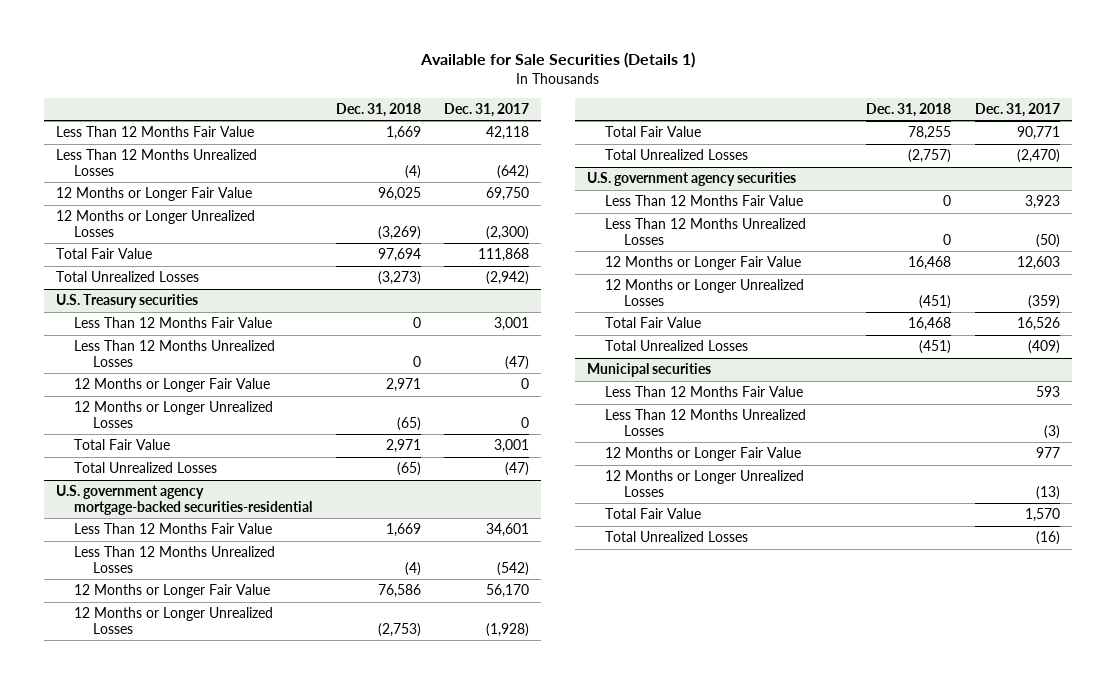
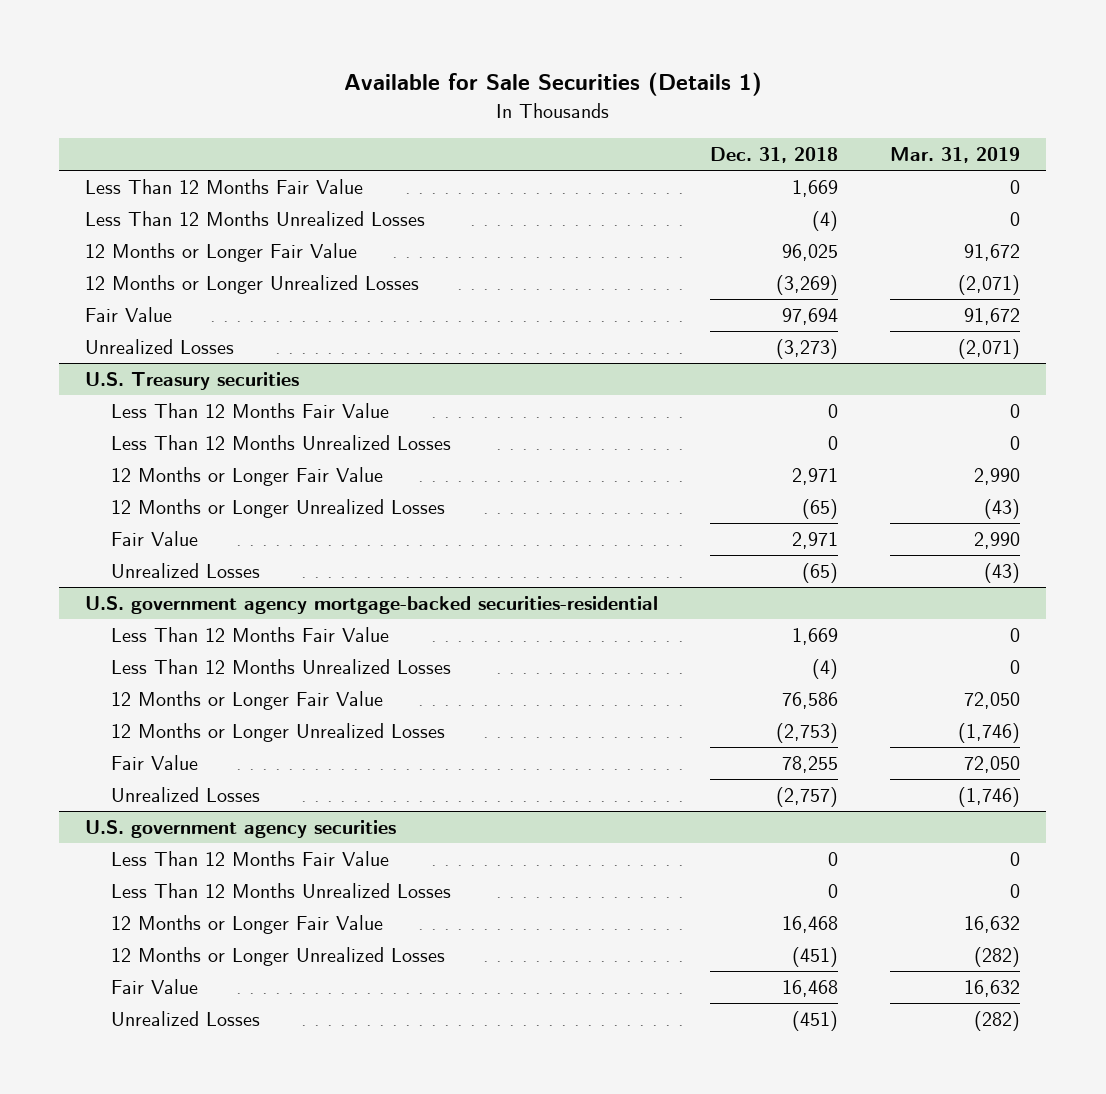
[444,102,530,117] Dec. 31, 2017 -> none
none -> [890,146,1021,163] Mar. 31, 2019
[55,248,152,260] Total Fair Value -> [85,307,173,323] Fair Value
[55,271,199,283] Total Unrealized Losses -> [85,339,235,355] Unrealized Losses
[74,439,171,451] Total Fair Value -> [111,531,199,547] Fair Value
[74,462,218,474] Total Unrealized Losses -> [111,563,261,579] Unrealized Losses
[605,126,702,138] Total Fair Value -> [111,755,199,771] Fair Value
[605,149,749,161] Total Unrealized Losses -> [111,787,261,803] Unrealized Losses
[586,363,711,378] Municipal securities -> none
[605,386,804,398] Less Than 12 Months Fair Value -> none
[605,409,807,437] Less Than 12 Months Unrealized Losses -> none
[605,447,802,462] 12 Months or Longer Fair Value -> none
[605,470,805,498] 12 Months or Longer Unrealized Losses -> none
[605,508,702,520] Total Fair Value -> none
[605,531,749,543] Total Unrealized Losses -> none
[605,317,702,329] Total Fair Value -> [111,979,199,995] Fair Value
[605,340,749,352] Total Unrealized Losses -> [111,1011,261,1027] Unrealized Losses

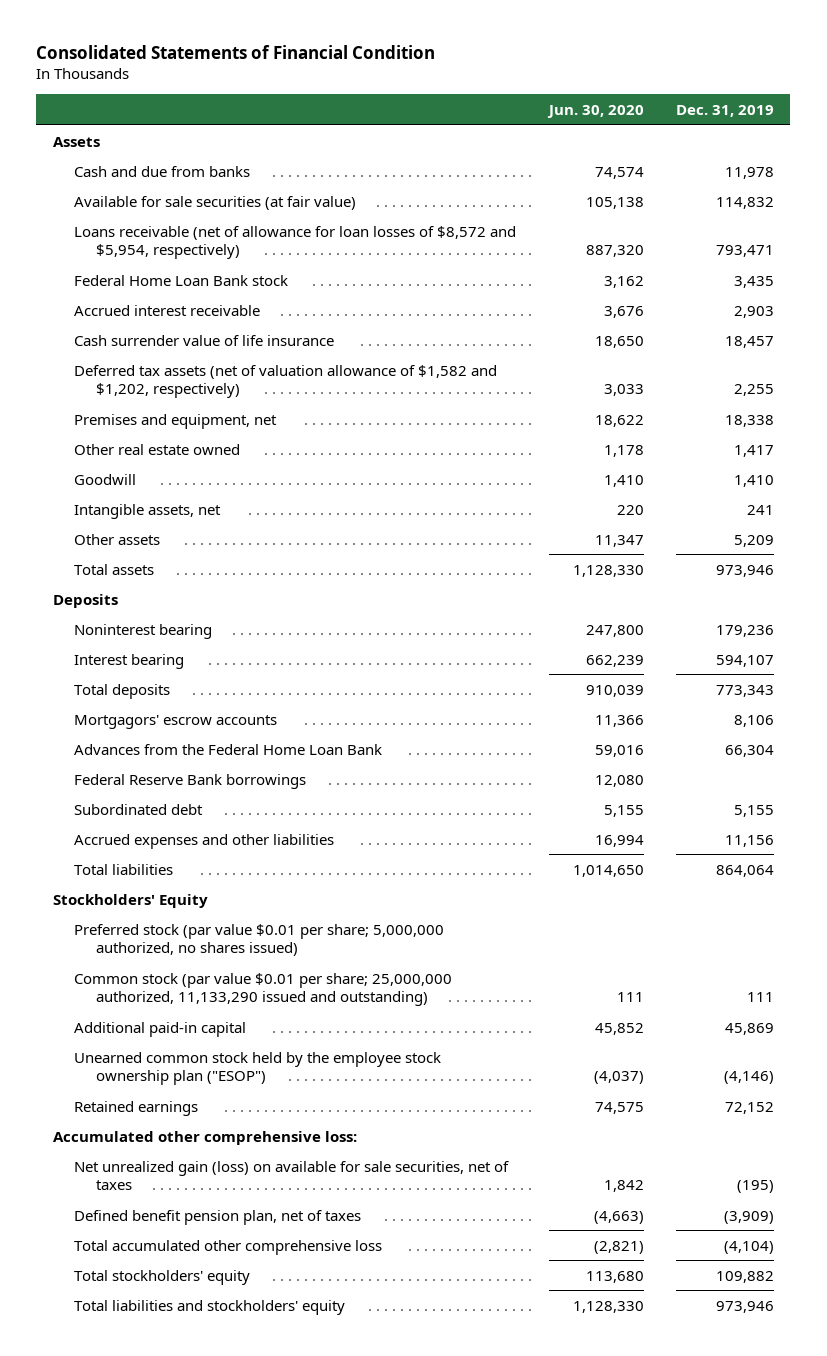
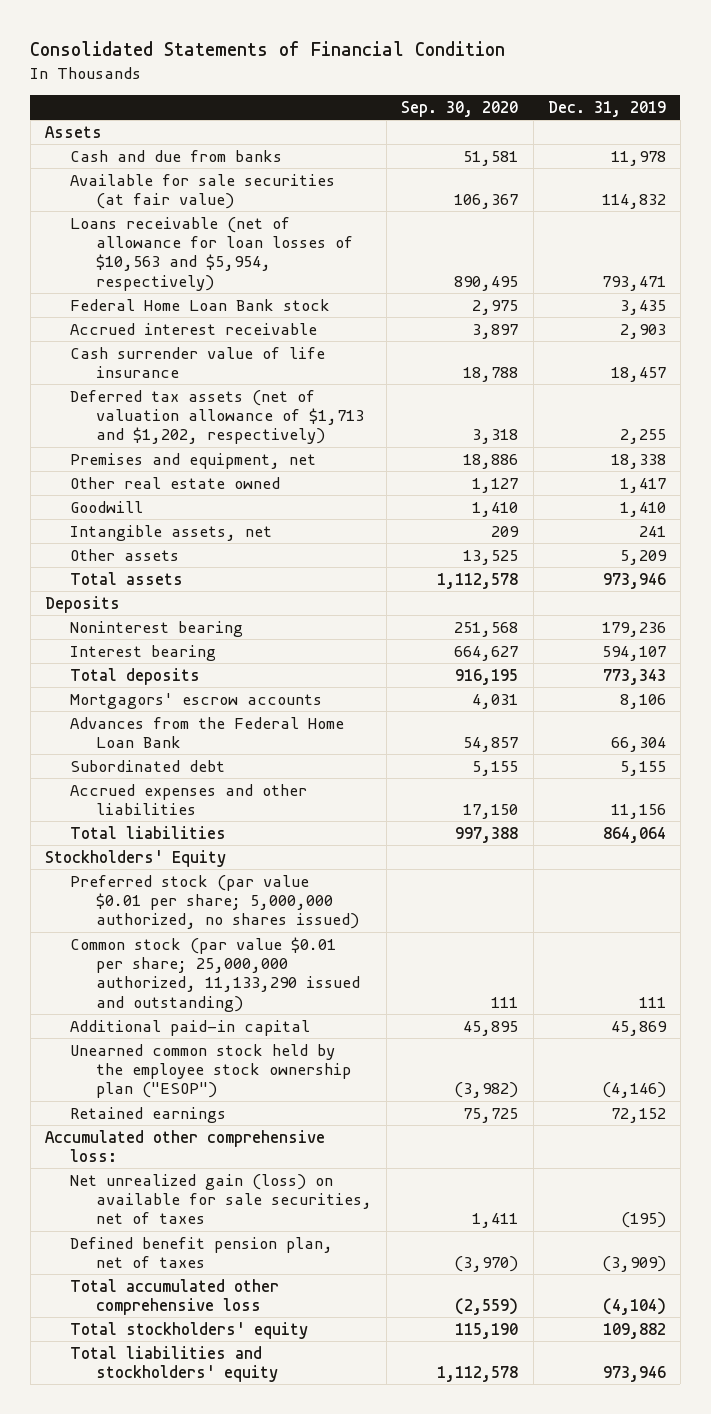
[546,104,644,118] Jun. 30, 2020 -> none
none -> [401,100,519,117] Sep. 30, 2020
[74,225,517,260] Loans receivable (net of allowance for loan losses of $8,572 and $5,954, respectively) -> [70,216,354,291] Loans receivable (net of allowance for loan losses of $10,563 and $5,954, respectively)
[74,364,498,399] Deferred tax assets (net of valuation allowance of $1,582 and $1,202, respectively) -> [70,389,365,445] Deferred tax assets (net of valuation allowance of $1,713 and $1,202, respectively)
[74,773,307,789] Federal Reserve Bank borrowings -> none

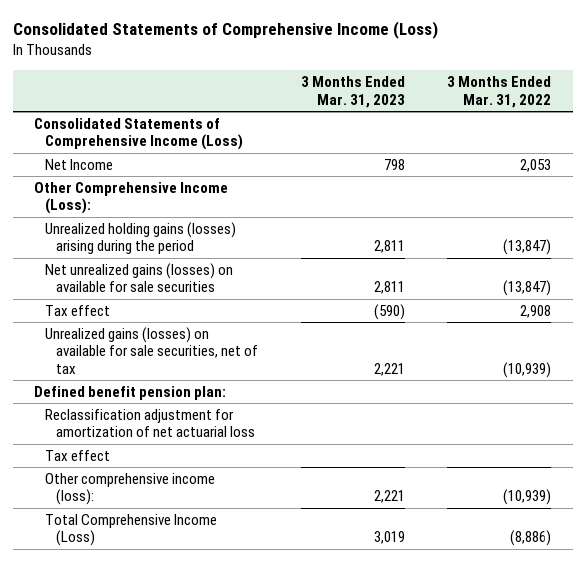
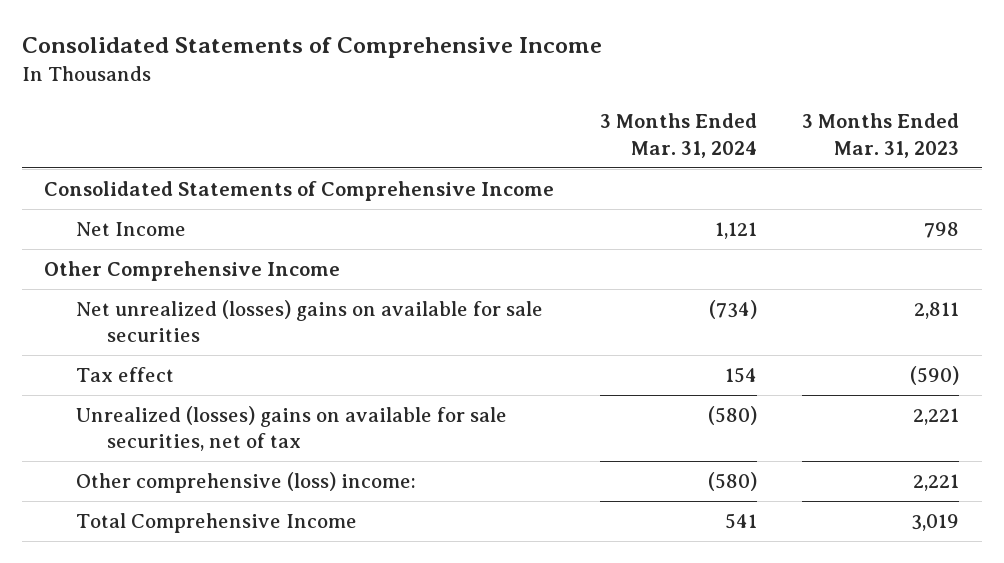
[12,21,438,40] Consolidated Statements of Comprehensive Income (Loss) -> [21,37,602,59] Consolidated Statements of Comprehensive Income
[447,76,552,108] 3 Months Ended Mar. 31, 2022 -> none
none -> [599,113,757,158] 3 Months Ended Mar. 31, 2024
[33,117,244,151] Consolidated Statements of Comprehensive Income (Loss) -> [44,180,555,201] Consolidated Statements of Comprehensive Income
[45,221,237,255] Unrealized holding gains (losses) arising during the period -> none
[33,181,228,215] Other Comprehensive Income (Loss): -> [44,260,341,281] Other Comprehensive Income
[45,262,234,293] Net unrealized gains (losses) on available for sale securities -> [75,299,543,343] Net unrealized (losses) gains on available for sale securities
[33,385,226,400] Defined benefit pension plan: -> none
[45,408,256,438] Reclassification adjustment for amortization of net actuarial loss -> none
[45,449,111,461] Tax effect -> none
[45,326,259,374] Unrealized gains (losses) on available for sale securities, net of tax -> [75,405,507,452] Unrealized (losses) gains on available for sale securities, net of tax
[45,472,216,506] Other comprehensive income (loss): -> [75,471,416,493] Other comprehensive (loss) income:
[45,513,218,547] Total Comprehensive Income (Loss) -> [75,512,357,533] Total Comprehensive Income

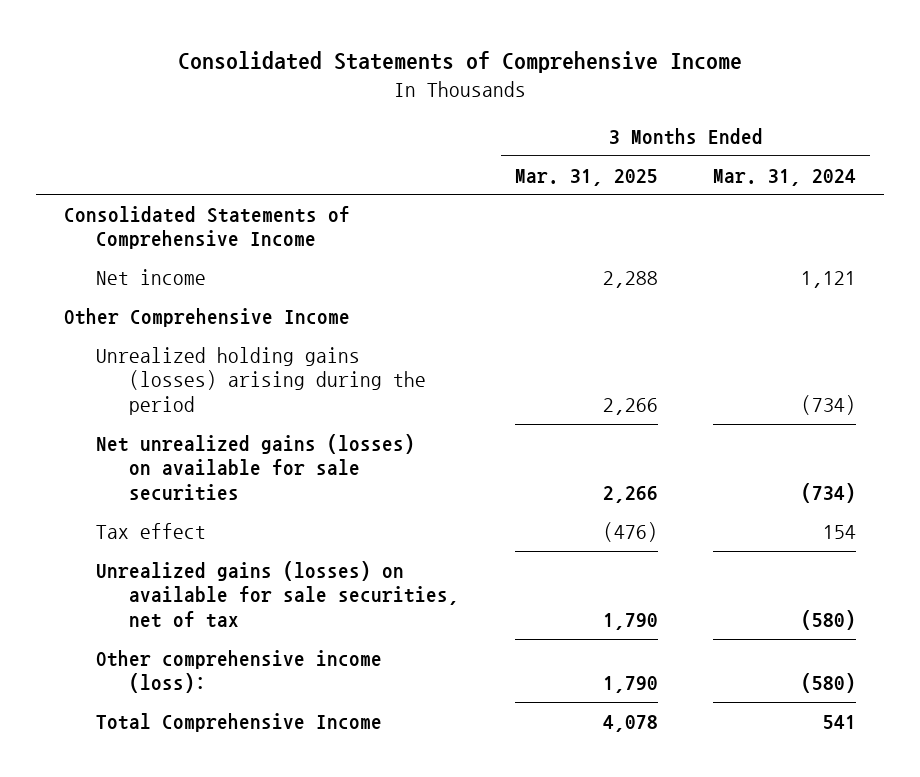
[802,113,960,158] 3 Months Ended Mar. 31, 2023 -> none
none -> [514,168,658,186] Mar. 31, 2025
[75,221,186,236] Net Income -> [96,269,207,286] Net income
none -> [96,347,426,415] Unrealized holding gains (losses) arising during the period
[75,299,543,343] Net unrealized (losses) gains on available for sale securities -> [96,434,416,501] Net unrealized gains (losses) on available for sale securities
[75,405,507,452] Unrealized (losses) gains on available for sale securities, net of tax -> [96,561,459,628] Unrealized gains (losses) on available for sale securities, net of tax
[75,471,416,493] Other comprehensive (loss) income: -> [96,650,383,694] Other comprehensive income (loss):

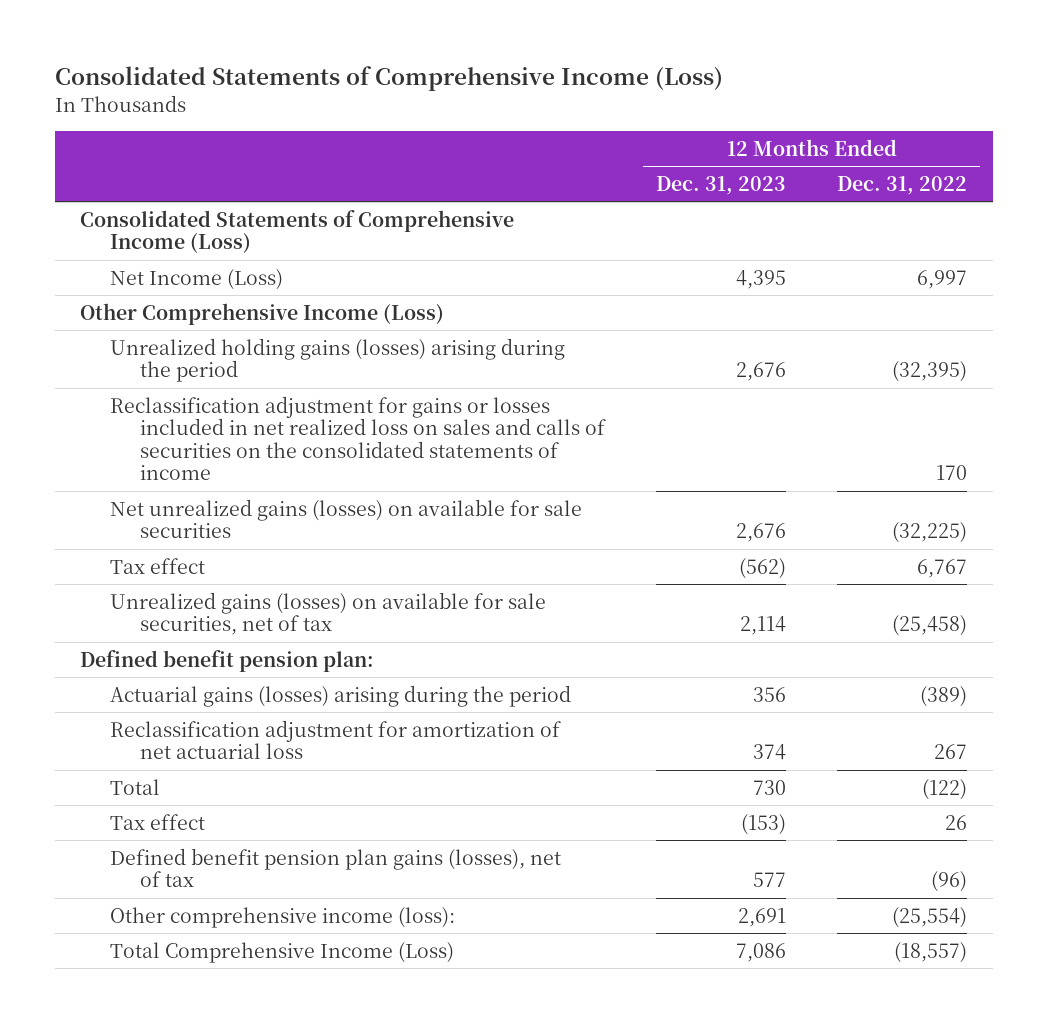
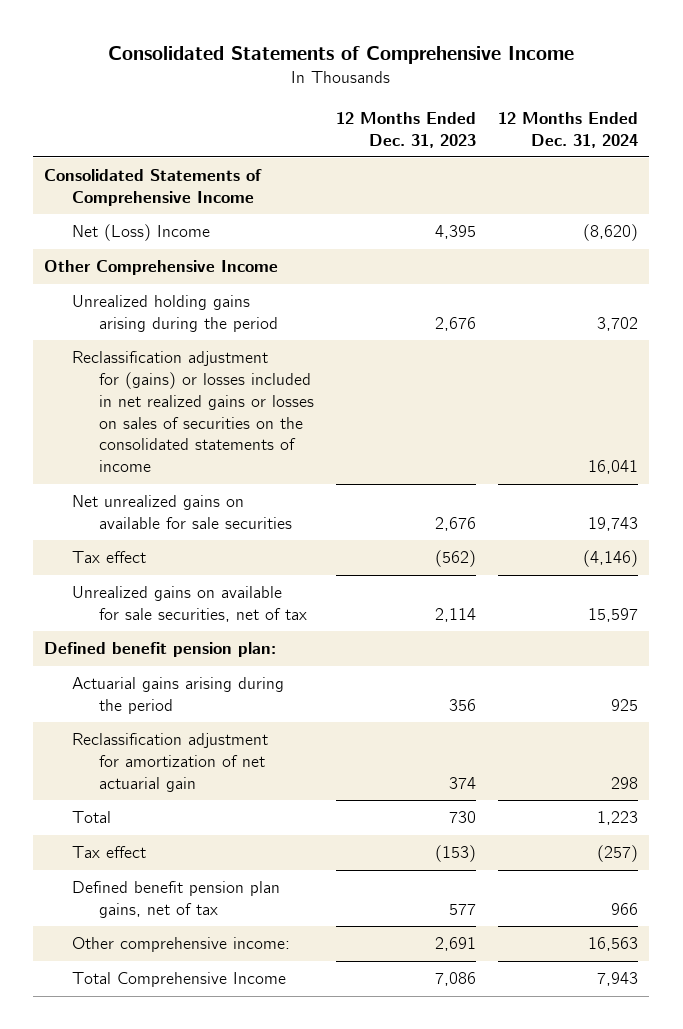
[54,66,723,92] Consolidated Statements of Comprehensive Income (Loss) -> [108,46,575,65] Consolidated Statements of Comprehensive Income
[837,175,968,195] Dec. 31, 2022 -> none
none -> [498,111,639,148] 12 Months Ended Dec. 31, 2024
[80,209,515,254] Consolidated Statements of Comprehensive Income (Loss) -> [44,169,263,207] Consolidated Statements of Comprehensive Income
[110,268,284,290] Net Income (Loss) -> [71,224,210,242] Net (Loss) Income
[80,302,445,325] Other Comprehensive Income (Loss) -> [44,260,279,276] Other Comprehensive Income
[110,337,566,383] Unrealized holding gains (losses) arising during the period -> [71,295,278,333] Unrealized holding gains arising during the period
[110,395,606,481] Reclassification adjustment for gains or losses included in net realized loss on sales and calls of securities on the consolidated statements of income -> [71,351,314,473] Reclassification adjustment for (gains) or losses included in net realized gains or losses on sales of securities on the consolidated statements of income
[110,498,583,539] Net unrealized gains (losses) on available for sale securities -> [71,495,292,530] Net unrealized gains on available for sale securities
[110,591,547,636] Unrealized gains (losses) on available for sale securities, net of tax -> [71,586,307,623] Unrealized gains on available for sale securities, net of tax
[110,684,572,707] Actuarial gains (losses) arising during the period -> [71,677,284,715] Actuarial gains arising during the period
[110,719,562,760] Reclassification adjustment for amortization of net actuarial loss -> [71,733,268,792] Reclassification adjustment for amortization of net actuarial gain
[110,847,562,888] Defined benefit pension plan gains (losses), net of tax -> [71,881,280,919] Defined benefit pension plan gains, net of tax
[110,906,456,928] Other comprehensive income (loss): -> [71,937,290,953] Other comprehensive income:
[110,941,455,963] Total Comprehensive Income (Loss) -> [71,972,286,988] Total Comprehensive Income

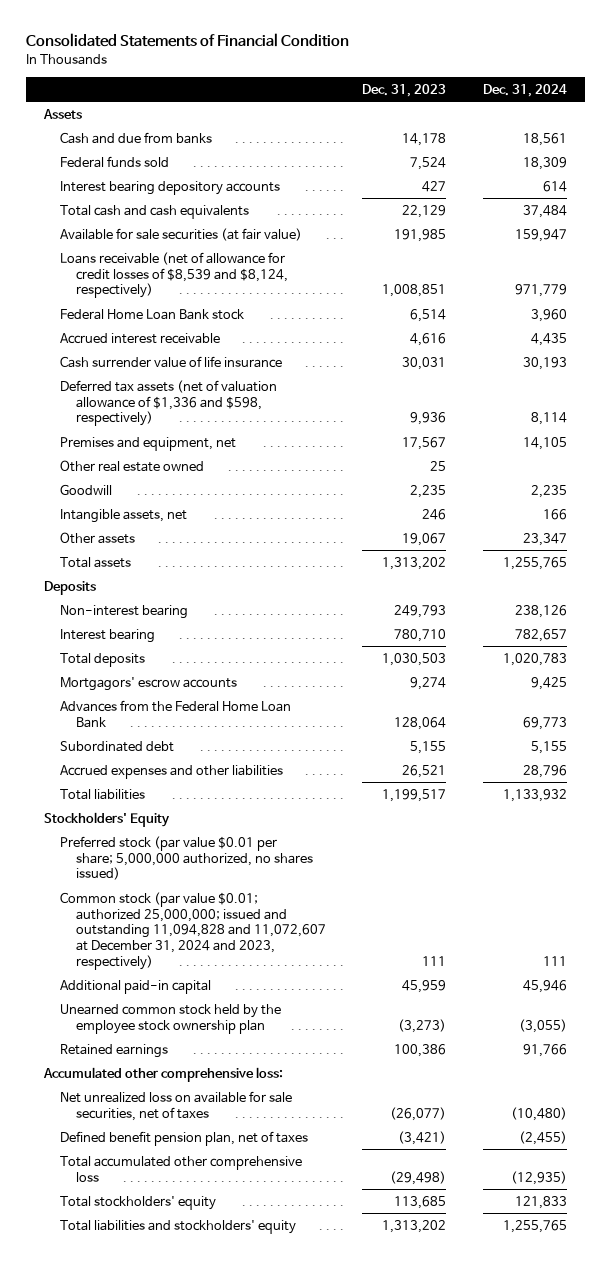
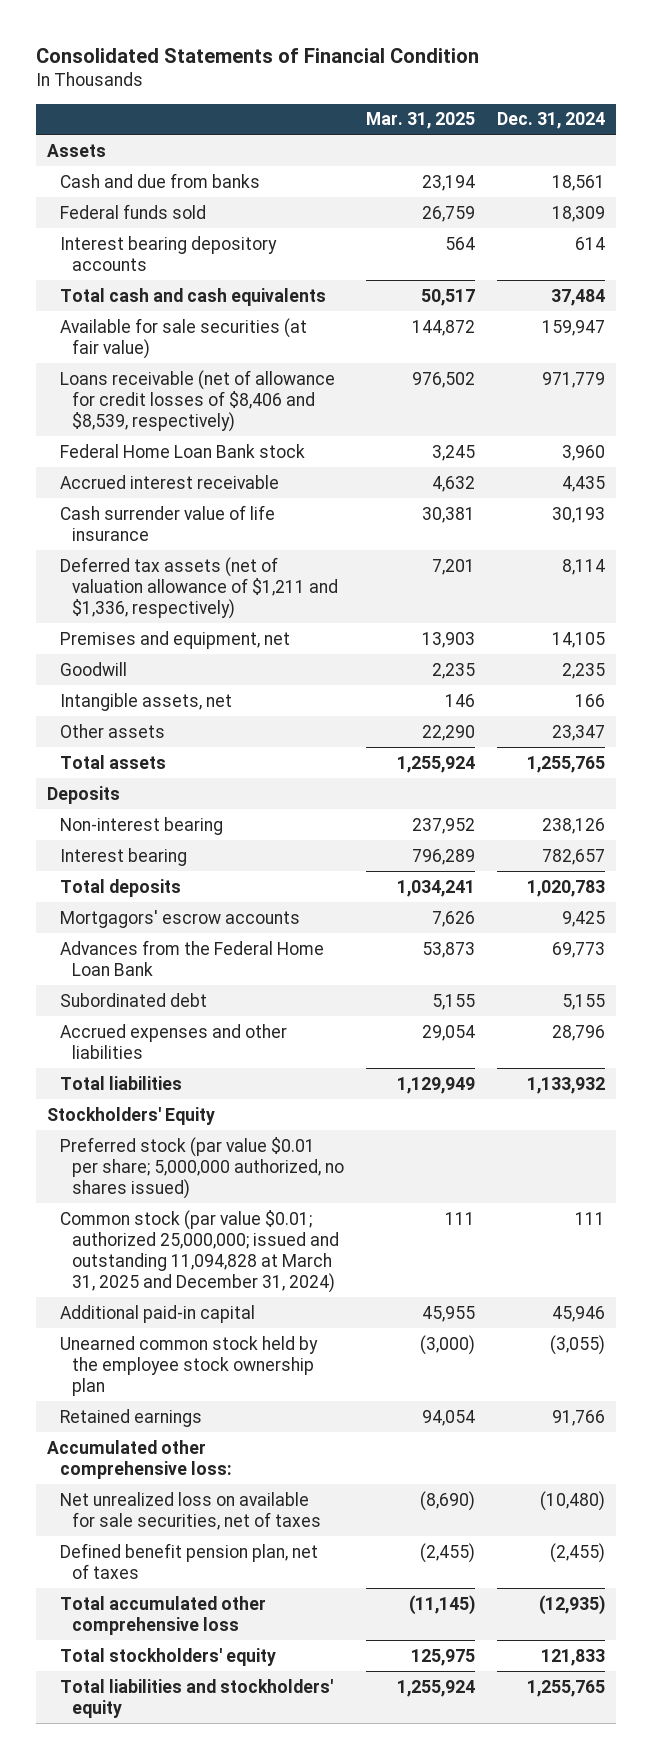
[362,83,447,97] Dec. 31, 2023 -> none
none -> [366,112,476,130] Mar. 31, 2025
[59,251,288,299] Loans receivable (net of allowance for credit losses of $8,539 and $8,124, respectively) -> [59,369,335,432] Loans receivable (net of allowance for credit losses of $8,406 and $8,539, respectively)
[59,379,277,427] Deferred tax assets (net of valuation allowance of $1,336 and $598, respectively) -> [59,556,339,619] Deferred tax assets (net of valuation allowance of $1,211 and $1,336, respectively)
[59,459,204,472] Other real estate owned -> none
[59,891,326,970] Common stock (par value $0.01; authorized 25,000,000; issued and outstanding 11,094,828 and 11,072,607 at December 31, 2024 and 2023, respectively) -> [59,1209,340,1293] Common stock (par value $0.01; authorized 25,000,000; issued and outstanding 11,094,828 at March 31, 2025 and December 31, 2024)

